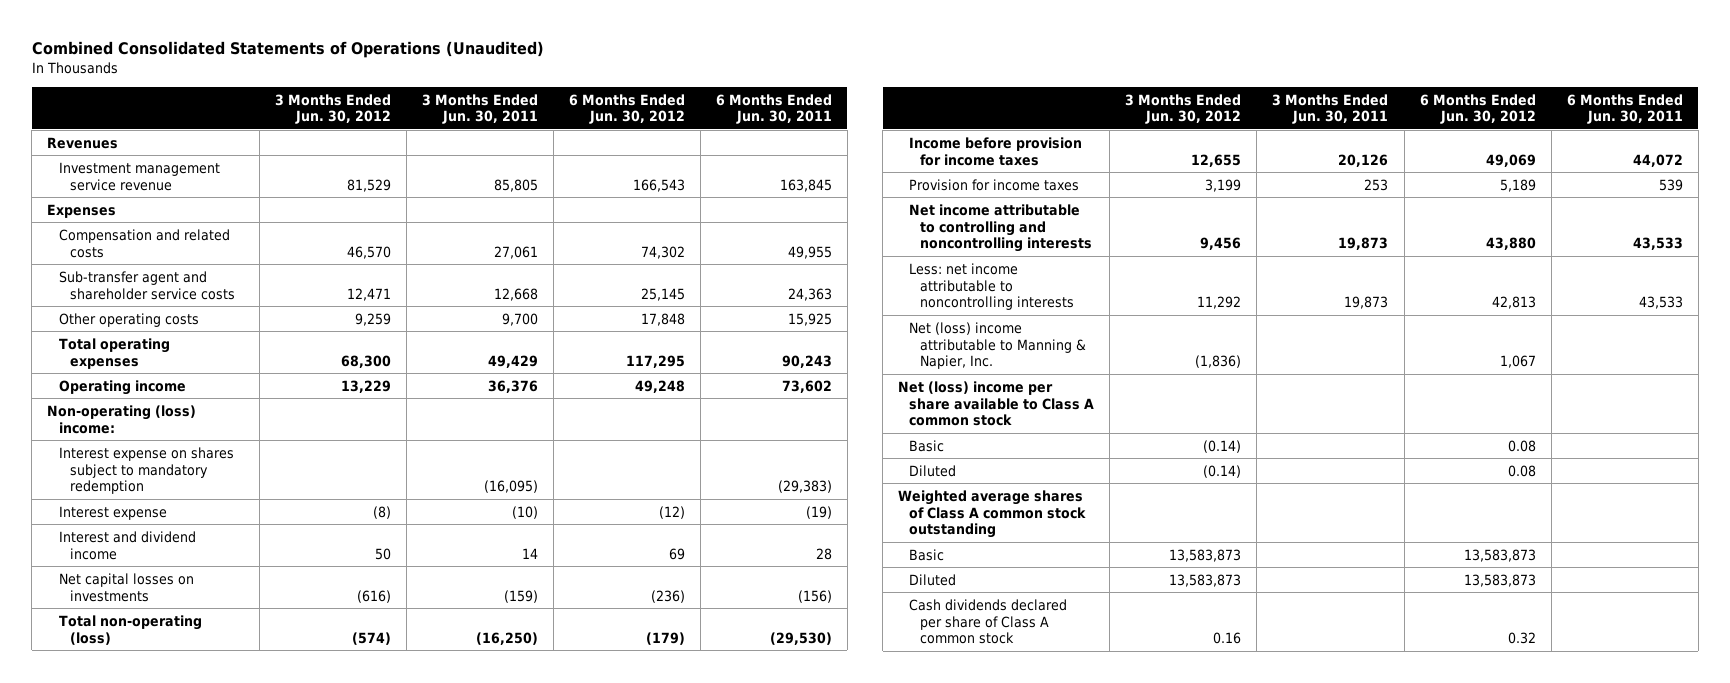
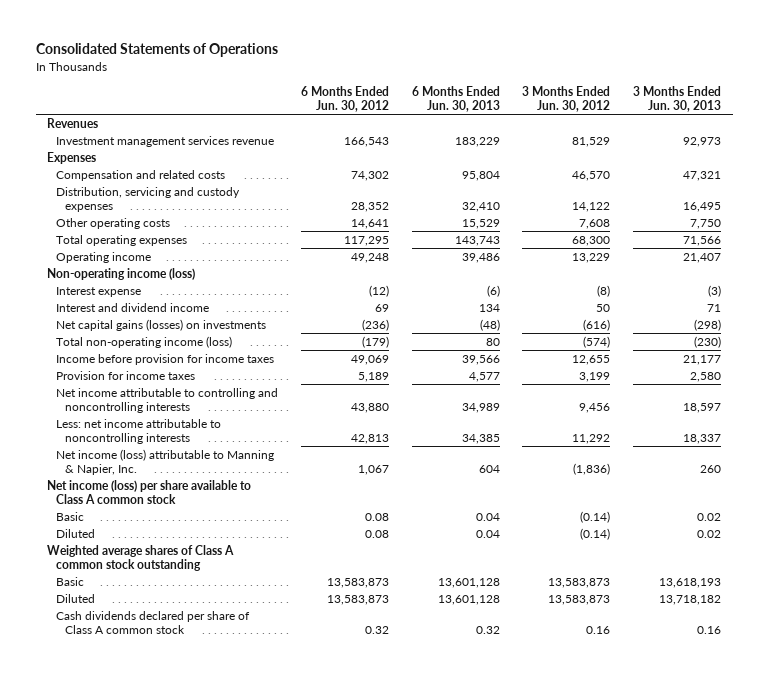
[31,40,544,58] Combined Consolidated Statements of Operations (Unaudited) -> [35,43,278,58] Consolidated Statements of Operations
[421,93,538,125] 3 Months Ended Jun. 30, 2011 -> none
[715,93,832,125] 6 Months Ended Jun. 30, 2011 -> none
none -> [411,85,500,112] 6 Months Ended Jun. 30, 2013
none -> [633,85,722,112] 3 Months Ended Jun. 30, 2013
[58,161,220,191] Investment management service revenue -> [55,135,274,147] Investment management services revenue
[58,270,235,300] Sub-transfer agent and shareholder service costs -> none
none -> [55,186,240,213] Distribution, servicing and custody expenses
[354,312,391,326] 9,259 -> [579,218,611,229] 7,608
[640,312,685,326] 17,848 -> [350,218,389,229] 14,641
[58,446,234,495] Interest expense on shares subject to mandatory redemption -> none
[47,404,197,434] Non-operating (loss) income: -> [47,267,196,280] Non-operating income (loss)
[58,572,194,602] Net capital losses on investments -> [55,318,266,331] Net capital gains (losses) on investments
[58,614,202,645] Total non-operating (loss) -> [55,335,232,348] Total non-operating income (loss)
[909,321,1087,370] Net (loss) income attributable to Manning & Napier, Inc. -> [55,448,274,476] Net income (loss) attributable to Manning & Napier, Inc.
[898,380,1095,427] Net (loss) income per share available to Class A common stock -> [47,479,252,505] Net income (loss) per share available to Class A common stock

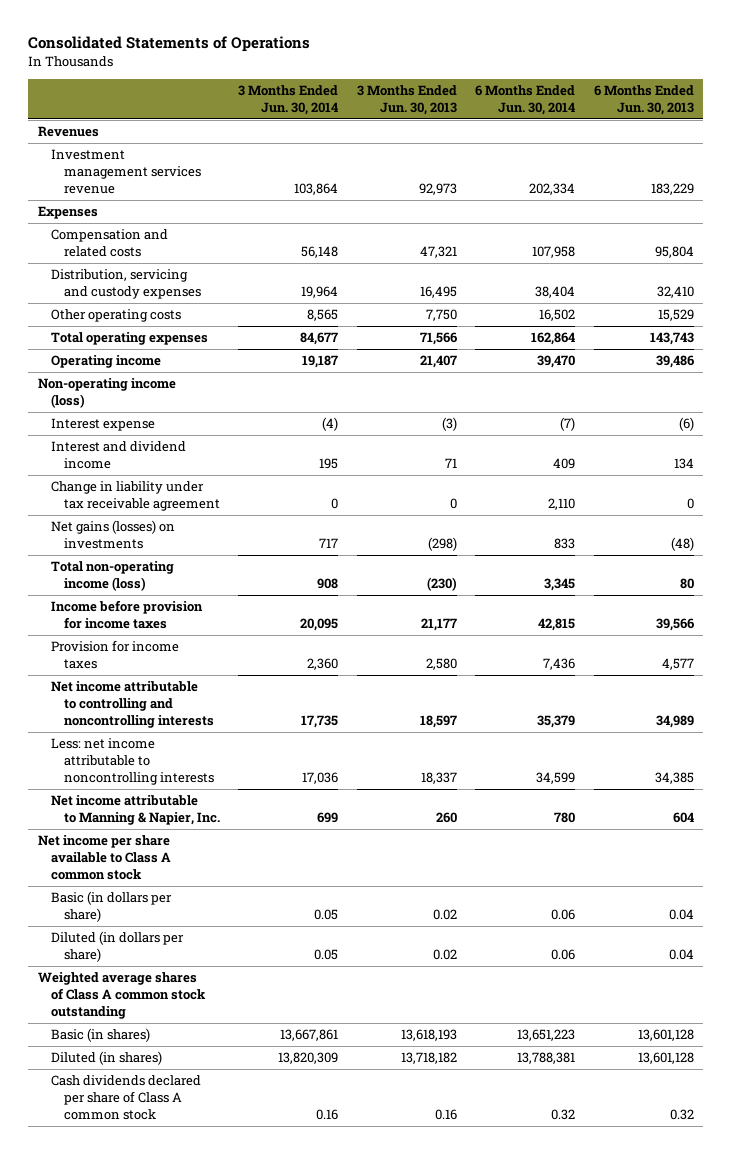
[300,85,389,112] 6 Months Ended Jun. 30, 2012 -> none
[522,85,611,112] 3 Months Ended Jun. 30, 2012 -> none
none -> [238,84,339,115] 3 Months Ended Jun. 30, 2014
none -> [475,84,576,115] 6 Months Ended Jun. 30, 2014
none -> [50,481,220,512] Change in liability under tax receivable agreement
[55,318,266,331] Net capital gains (losses) on investments -> [50,520,175,550] Net gains (losses) on investments
[55,448,274,476] Net income (loss) attributable to Manning & Napier, Inc. -> [50,795,220,826] Net income attributable to Manning & Napier, Inc.
[47,479,252,505] Net income (loss) per share available to Class A common stock -> [37,835,171,880] Net income per share available to Class A common stock
[55,511,84,521] Basic -> [50,891,172,923] Basic (in dollars per share)
[55,528,95,538] Diluted -> [50,931,184,963] Diluted (in dollars per share)
[55,576,84,586] Basic -> [50,1028,150,1043] Basic (in shares)
[55,593,95,603] Diluted -> [50,1051,162,1066] Diluted (in shares)

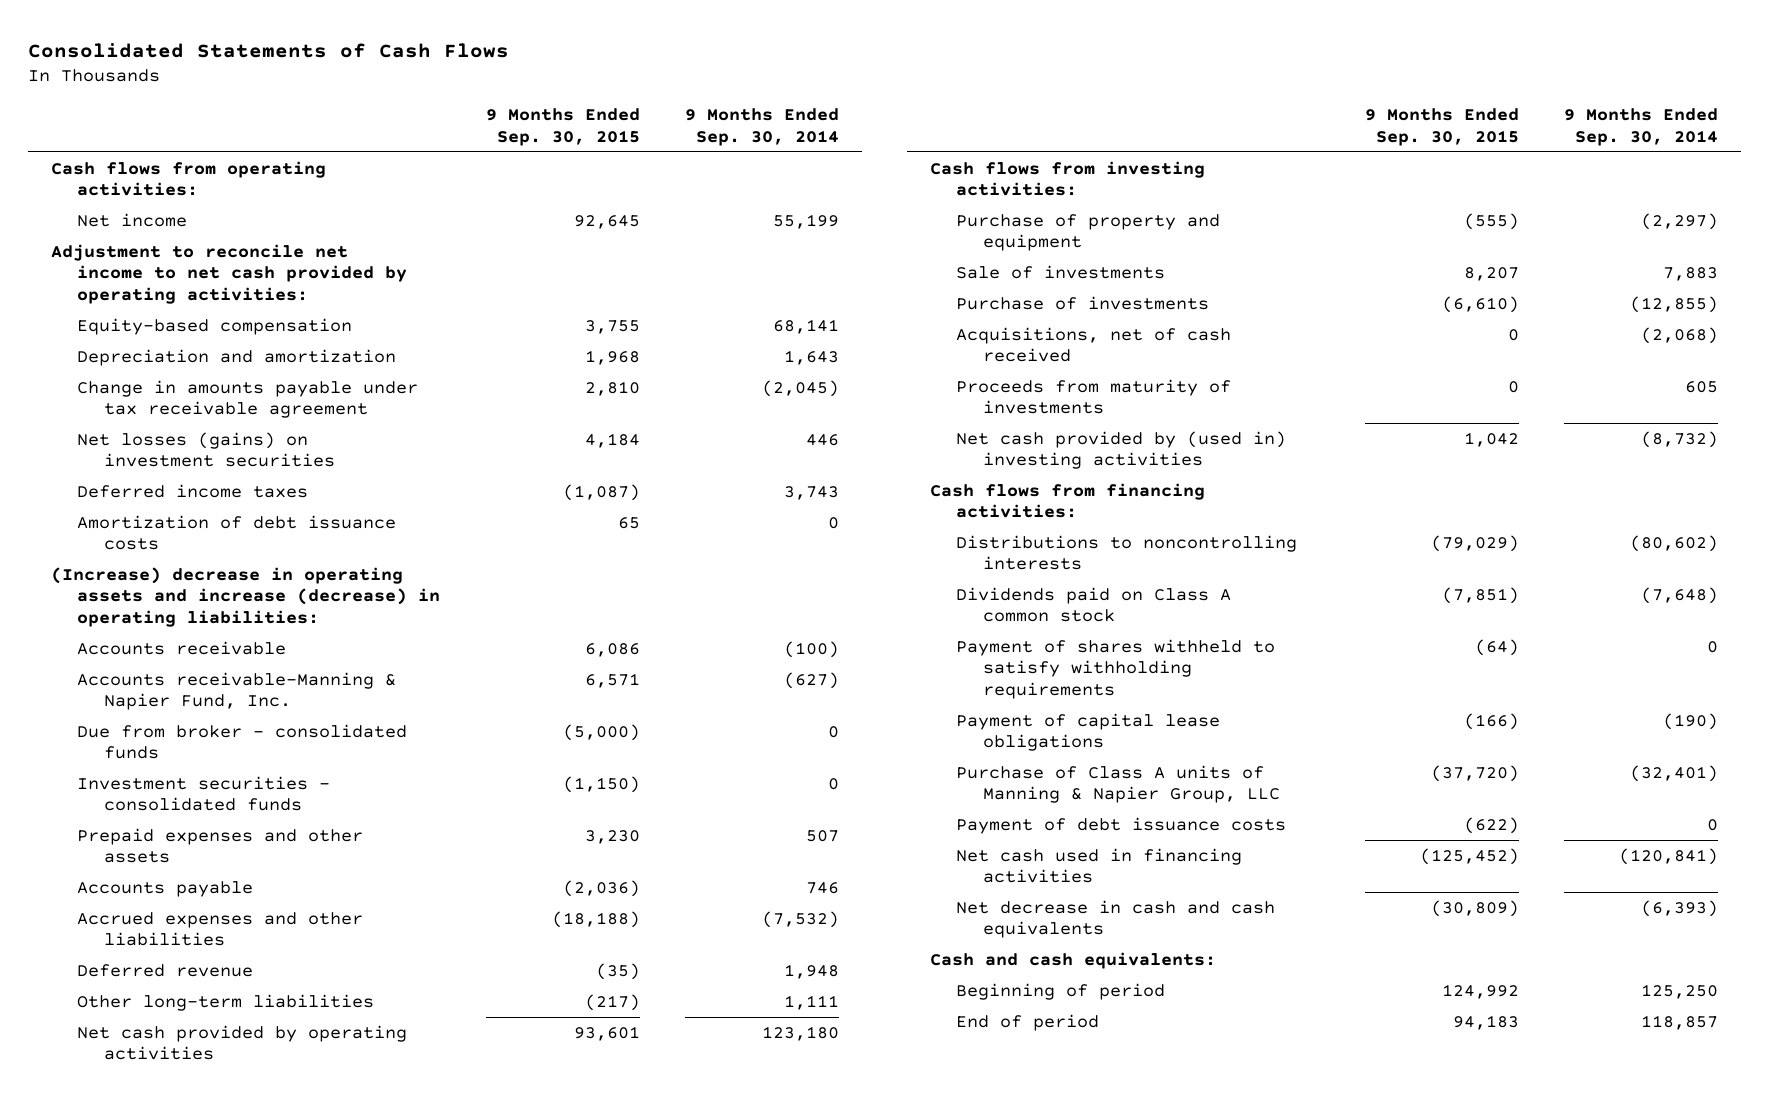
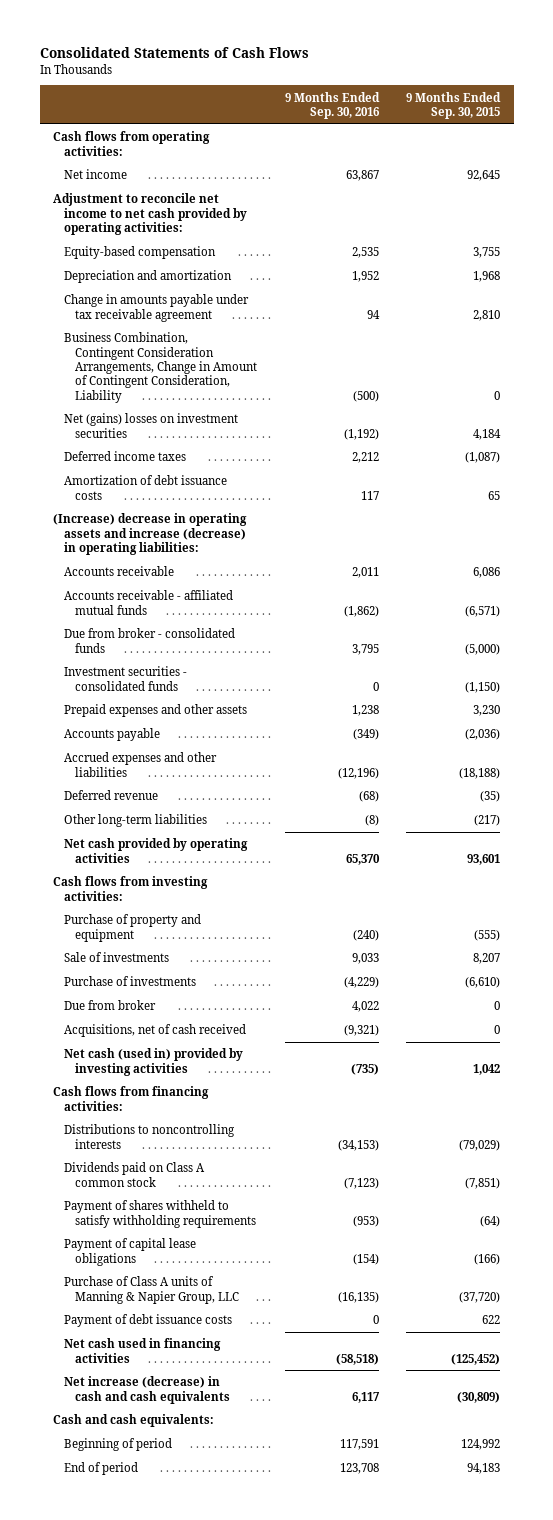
[684,108,839,146] 9 Months Ended Sep. 30, 2014 -> none
none -> [284,91,380,120] 9 Months Ended Sep. 30, 2016
none -> [64,332,258,403] Business Combination, Contingent Consideration Arrangements, Change in Amount of Contingent Consideration, Liability
[77,431,335,468] Net losses (gains) on investment securities -> [64,413,239,438] Net (gains) losses on investment securities
[77,671,397,711] Accounts receivable-Manning & Napier Fund, Inc. -> none
none -> [64,590,234,615] Accounts receivable - affiliated mutual funds
none -> [64,1000,157,1011] Due from broker
[956,378,1232,415] Proceeds from maturity of investments -> none
[956,430,1287,470] Net cash provided by (used in) investing activities -> [64,1048,244,1076] Net cash (used in) provided by investing activities
[1463,816,1519,834] (622) -> [481,1315,500,1325] 622
[956,899,1276,939] Net decrease in cash and cash equivalents -> [64,1376,231,1404] Net increase (decrease) in cash and cash equivalents

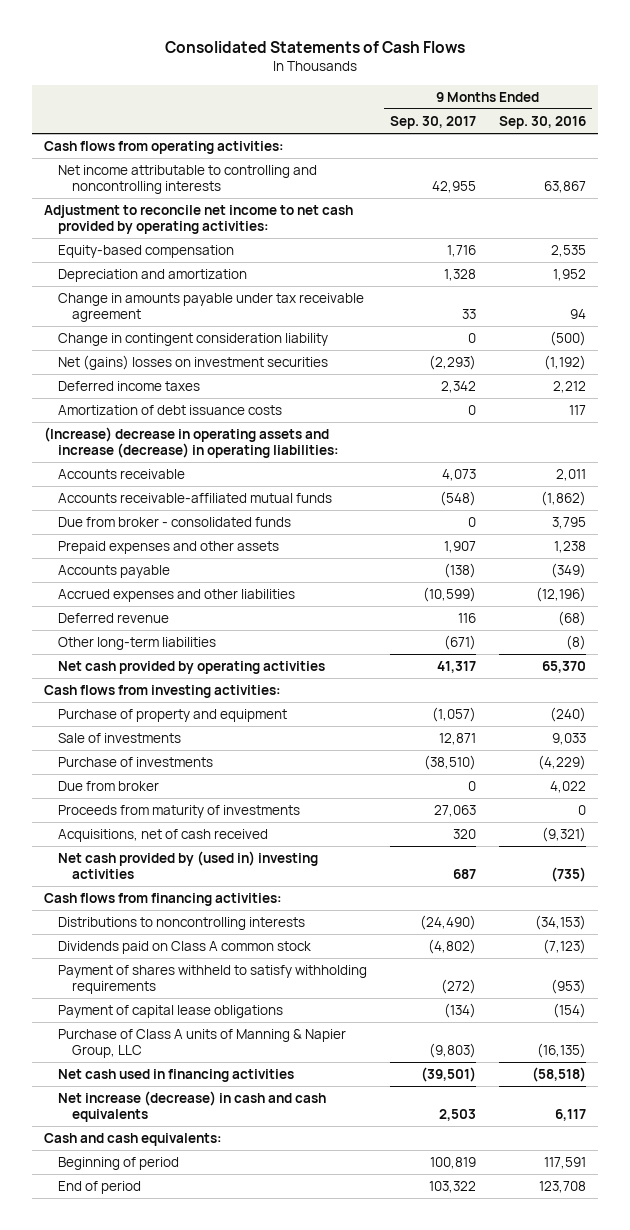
[405,91,501,120] 9 Months Ended Sep. 30, 2015 -> none
none -> [390,115,477,129] Sep. 30, 2017
[64,169,128,180] Net income -> [58,165,318,195] Net income attributable to controlling and noncontrolling interests
[64,332,258,403] Business Combination, Contingent Consideration Arrangements, Change in Amount of Contingent Consideration, Liability -> [58,333,329,347] Change in contingent consideration liability
[64,590,234,615] Accounts receivable - affiliated mutual funds -> [58,493,333,504] Accounts receivable-affiliated mutual funds
[64,666,188,691] Investment securities - consolidated funds -> none
none -> [58,805,301,819] Proceeds from maturity of investments
[64,1048,244,1076] Net cash (used in) provided by investing activities -> [58,851,319,880] Net cash provided by (used in) investing activities
[64,1314,233,1328] Payment of debt issuance costs -> none

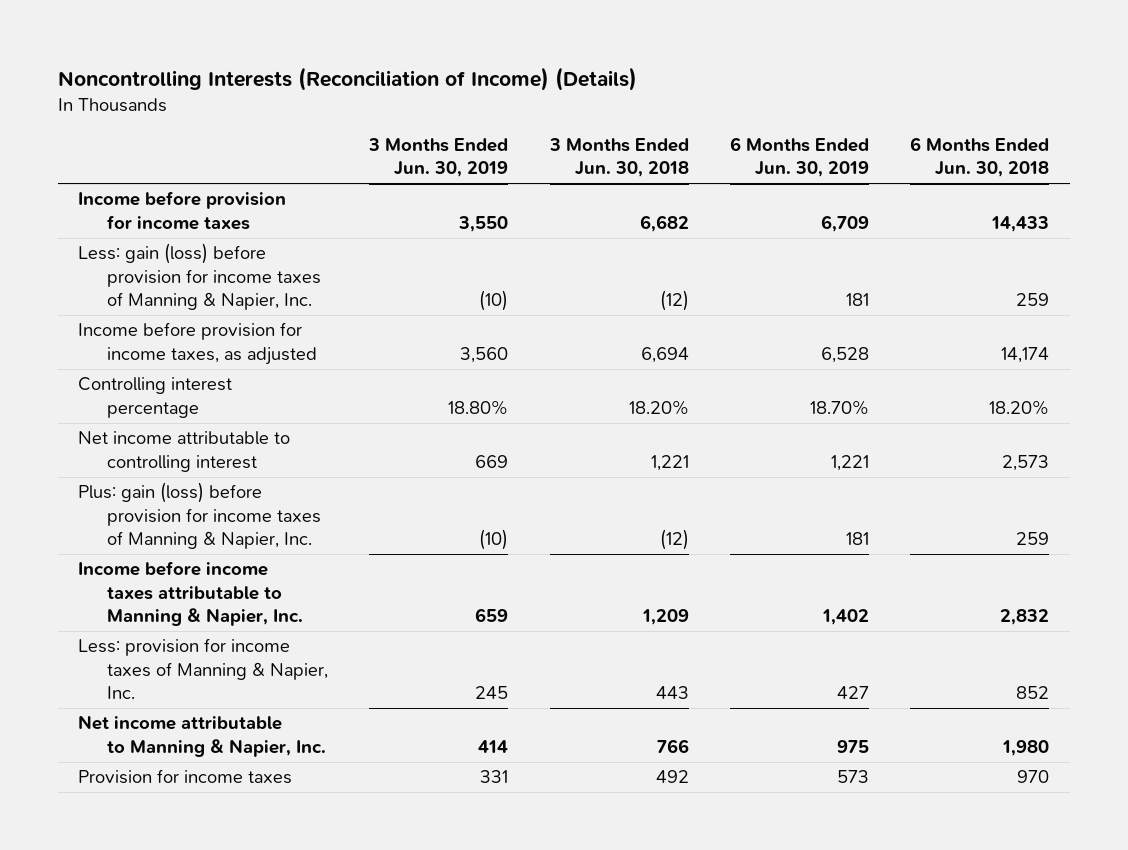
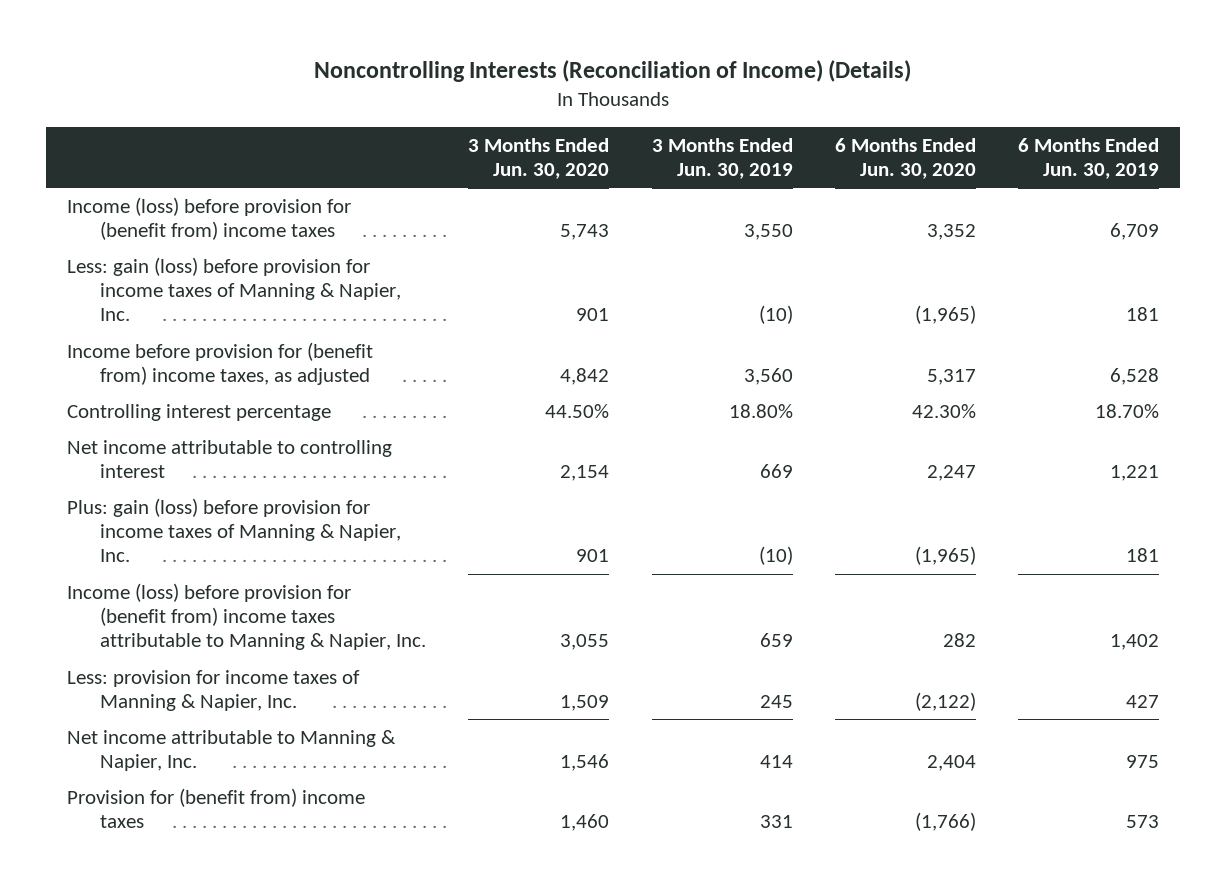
[548,138,689,178] 3 Months Ended Jun. 30, 2018 -> none
[910,137,1050,178] 6 Months Ended Jun. 30, 2018 -> none
none -> [468,137,610,180] 3 Months Ended Jun. 30, 2020
none -> [835,137,977,180] 6 Months Ended Jun. 30, 2020
[78,191,287,230] Income before provision for income taxes -> [67,196,352,241] Income (loss) before provision for (benefit from) income taxes
[78,322,317,365] Income before provision for income taxes, as adjusted -> [67,341,374,386] Income before provision for (benefit from) income taxes, as adjusted
[78,561,303,626] Income before income taxes attributable to Manning & Napier, Inc. -> [67,582,427,651] Income (loss) before provision for (benefit from) income taxes attributable to Manning & Napier, Inc.
[78,769,293,785] Provision for income taxes -> [67,787,366,829] Provision for (benefit from) income taxes

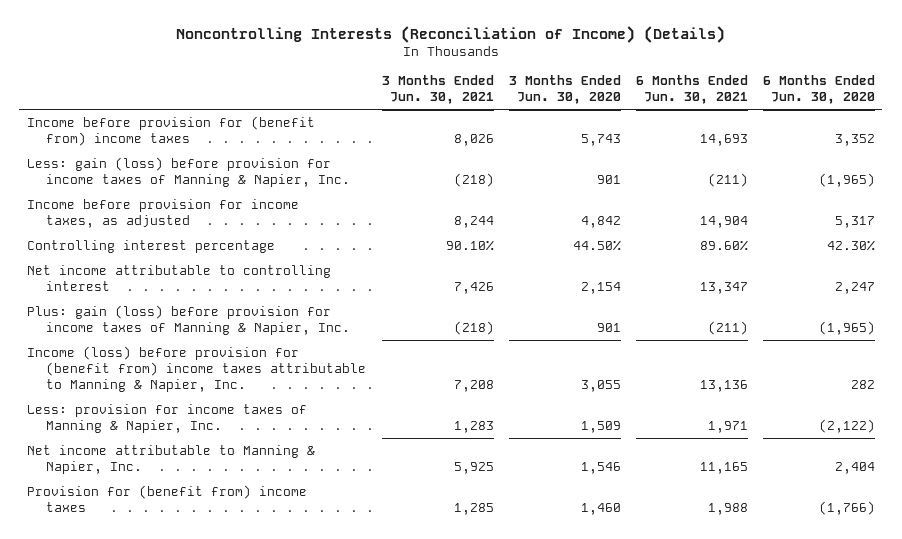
[651,137,793,180] 3 Months Ended Jun. 30, 2019 -> none
[1018,137,1160,180] 6 Months Ended Jun. 30, 2019 -> none
none -> [381,75,494,105] 3 Months Ended Jun. 30, 2021
none -> [635,75,748,105] 6 Months Ended Jun. 30, 2021
[67,196,352,241] Income (loss) before provision for (benefit from) income taxes -> [27,115,316,147] Income before provision for (benefit from) income taxes
[67,341,374,386] Income before provision for (benefit from) income taxes, as adjusted -> [27,198,300,229] Income before provision for income taxes, as adjusted

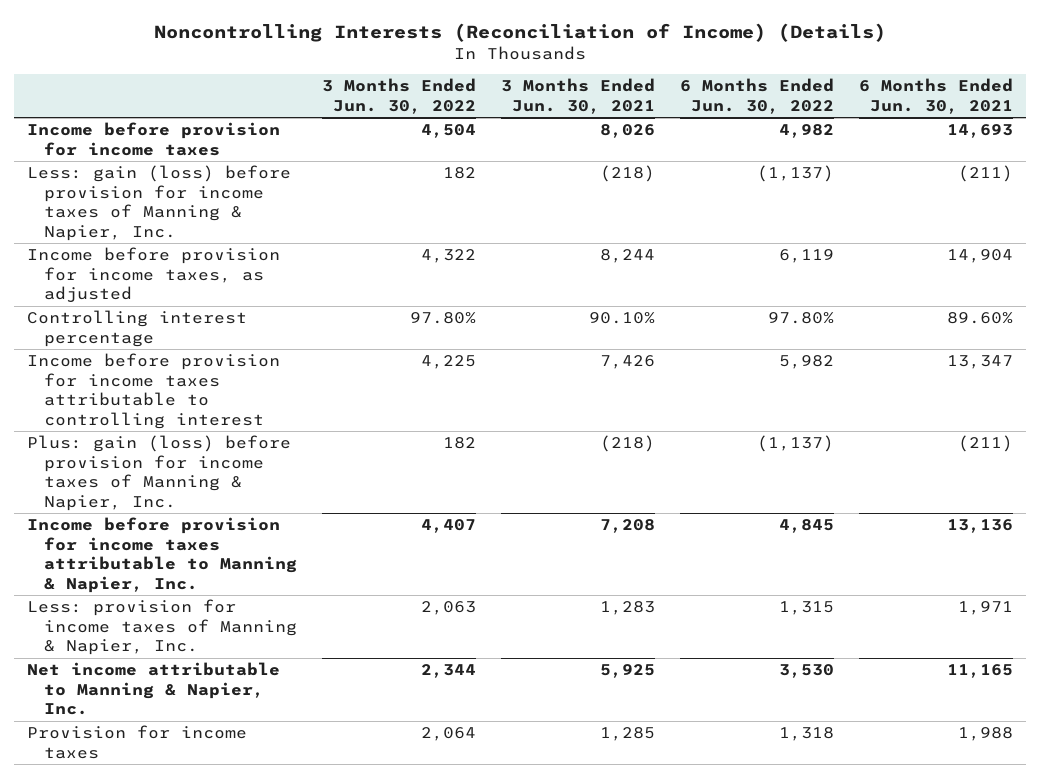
[508,75,621,105] 3 Months Ended Jun. 30, 2020 -> none
[762,75,875,105] 6 Months Ended Jun. 30, 2020 -> none
none -> [322,78,477,114] 3 Months Ended Jun. 30, 2022
none -> [680,78,835,114] 6 Months Ended Jun. 30, 2022
[27,115,316,147] Income before provision for (benefit from) income taxes -> [26,122,280,156] Income before provision for income taxes
[27,264,332,292] Net income attributable to controlling interest -> [26,353,280,430] Income before provision for income taxes attributable to controlling interest
[27,345,367,393] Income (loss) before provision for (benefit from) income taxes attributable to Manning & Napier, Inc. -> [26,517,297,594] Income before provision for income taxes attributable to Manning & Napier, Inc.
[27,484,308,513] Provision for (benefit from) income taxes -> [26,725,247,759] Provision for income taxes

